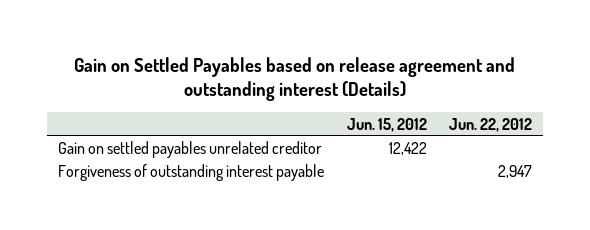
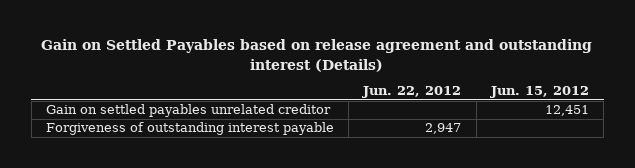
[388,142,427,156] 12,422 -> [544,105,589,117] 12,451

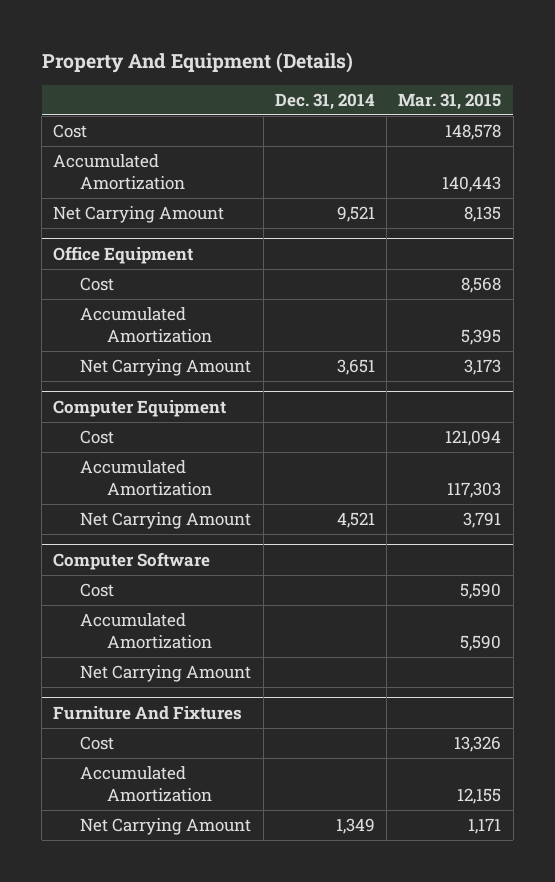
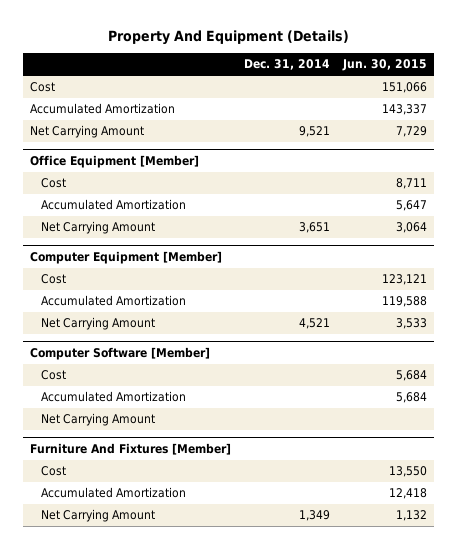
[398,92,502,110] Mar. 31, 2015 -> none
none -> [342,59,428,72] Jun. 30, 2015
[53,245,194,264] Office Equipment -> [29,154,199,168] Office Equipment [Member]
[53,399,227,417] Computer Equipment -> [29,250,222,264] Computer Equipment [Member]
[53,551,211,570] Computer Software -> [29,346,210,360] Computer Software [Member]
[53,705,243,720] Furniture And Fixtures -> [29,442,231,455] Furniture And Fixtures [Member]

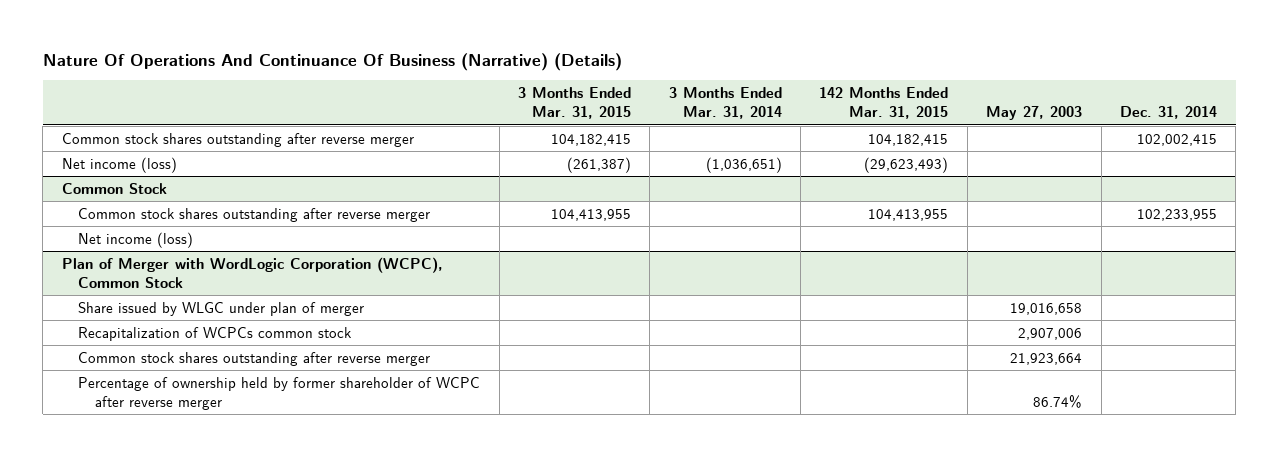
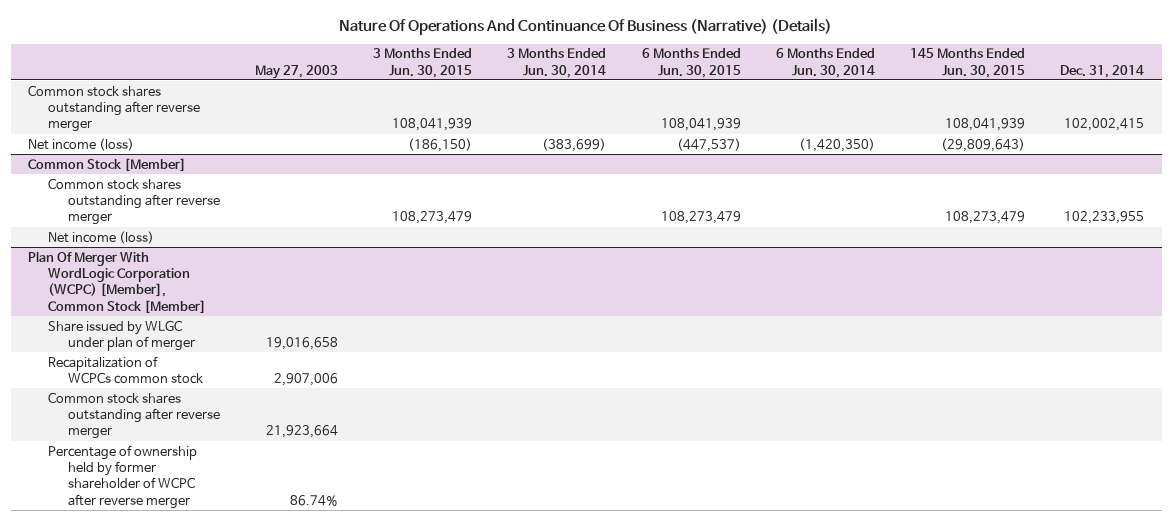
[517,87,631,120] 3 Months Ended Mar. 31, 2015 -> none
[668,87,782,120] 3 Months Ended Mar. 31, 2014 -> none
[819,87,949,120] 142 Months Ended Mar. 31, 2015 -> none
none -> [373,48,473,78] 3 Months Ended Jun. 30, 2015
none -> [507,48,607,78] 3 Months Ended Jun. 30, 2014
none -> [641,48,741,78] 6 Months Ended Jun. 30, 2015
none -> [775,48,875,78] 6 Months Ended Jun. 30, 2014
none -> [910,48,1026,78] 145 Months Ended Jun. 30, 2015
[61,182,167,194] Common Stock -> [28,157,187,172] Common Stock [Member]
[61,256,443,288] Plan of Merger with WordLogic Corporation (WCPC), Common Stock -> [28,250,207,314] Plan Of Merger With WordLogic Corporation (WCPC) [Member], Common Stock [Member]

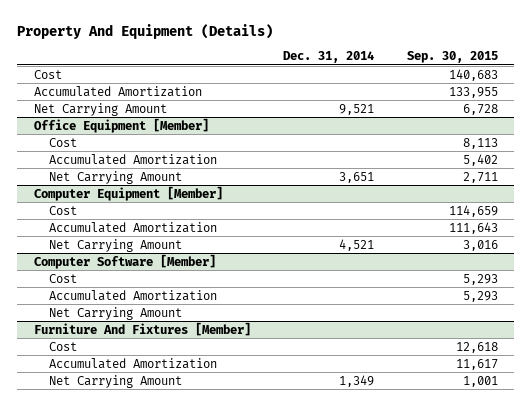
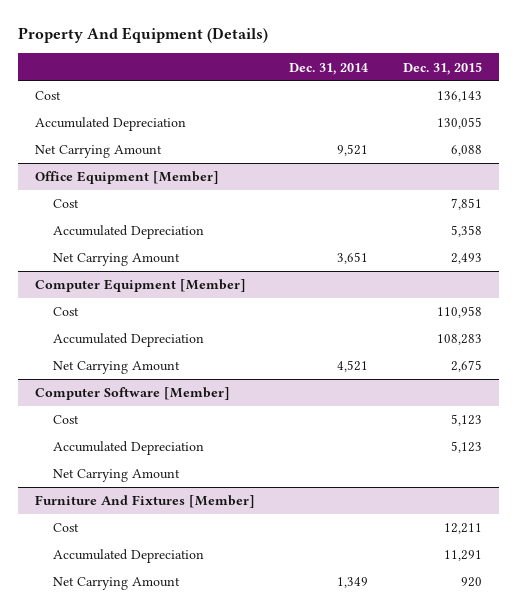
[406,51,498,64] Sep. 30, 2015 -> none
none -> [402,61,482,75] Dec. 31, 2015
[33,85,202,97] Accumulated Amortization -> [34,117,186,132] Accumulated Depreciation
[49,153,218,165] Accumulated Amortization -> [53,225,205,240] Accumulated Depreciation
[49,221,218,233] Accumulated Amortization -> [53,333,205,348] Accumulated Depreciation
[49,289,218,301] Accumulated Amortization -> [53,441,205,456] Accumulated Depreciation
[49,357,218,369] Accumulated Amortization -> [53,549,205,564] Accumulated Depreciation

